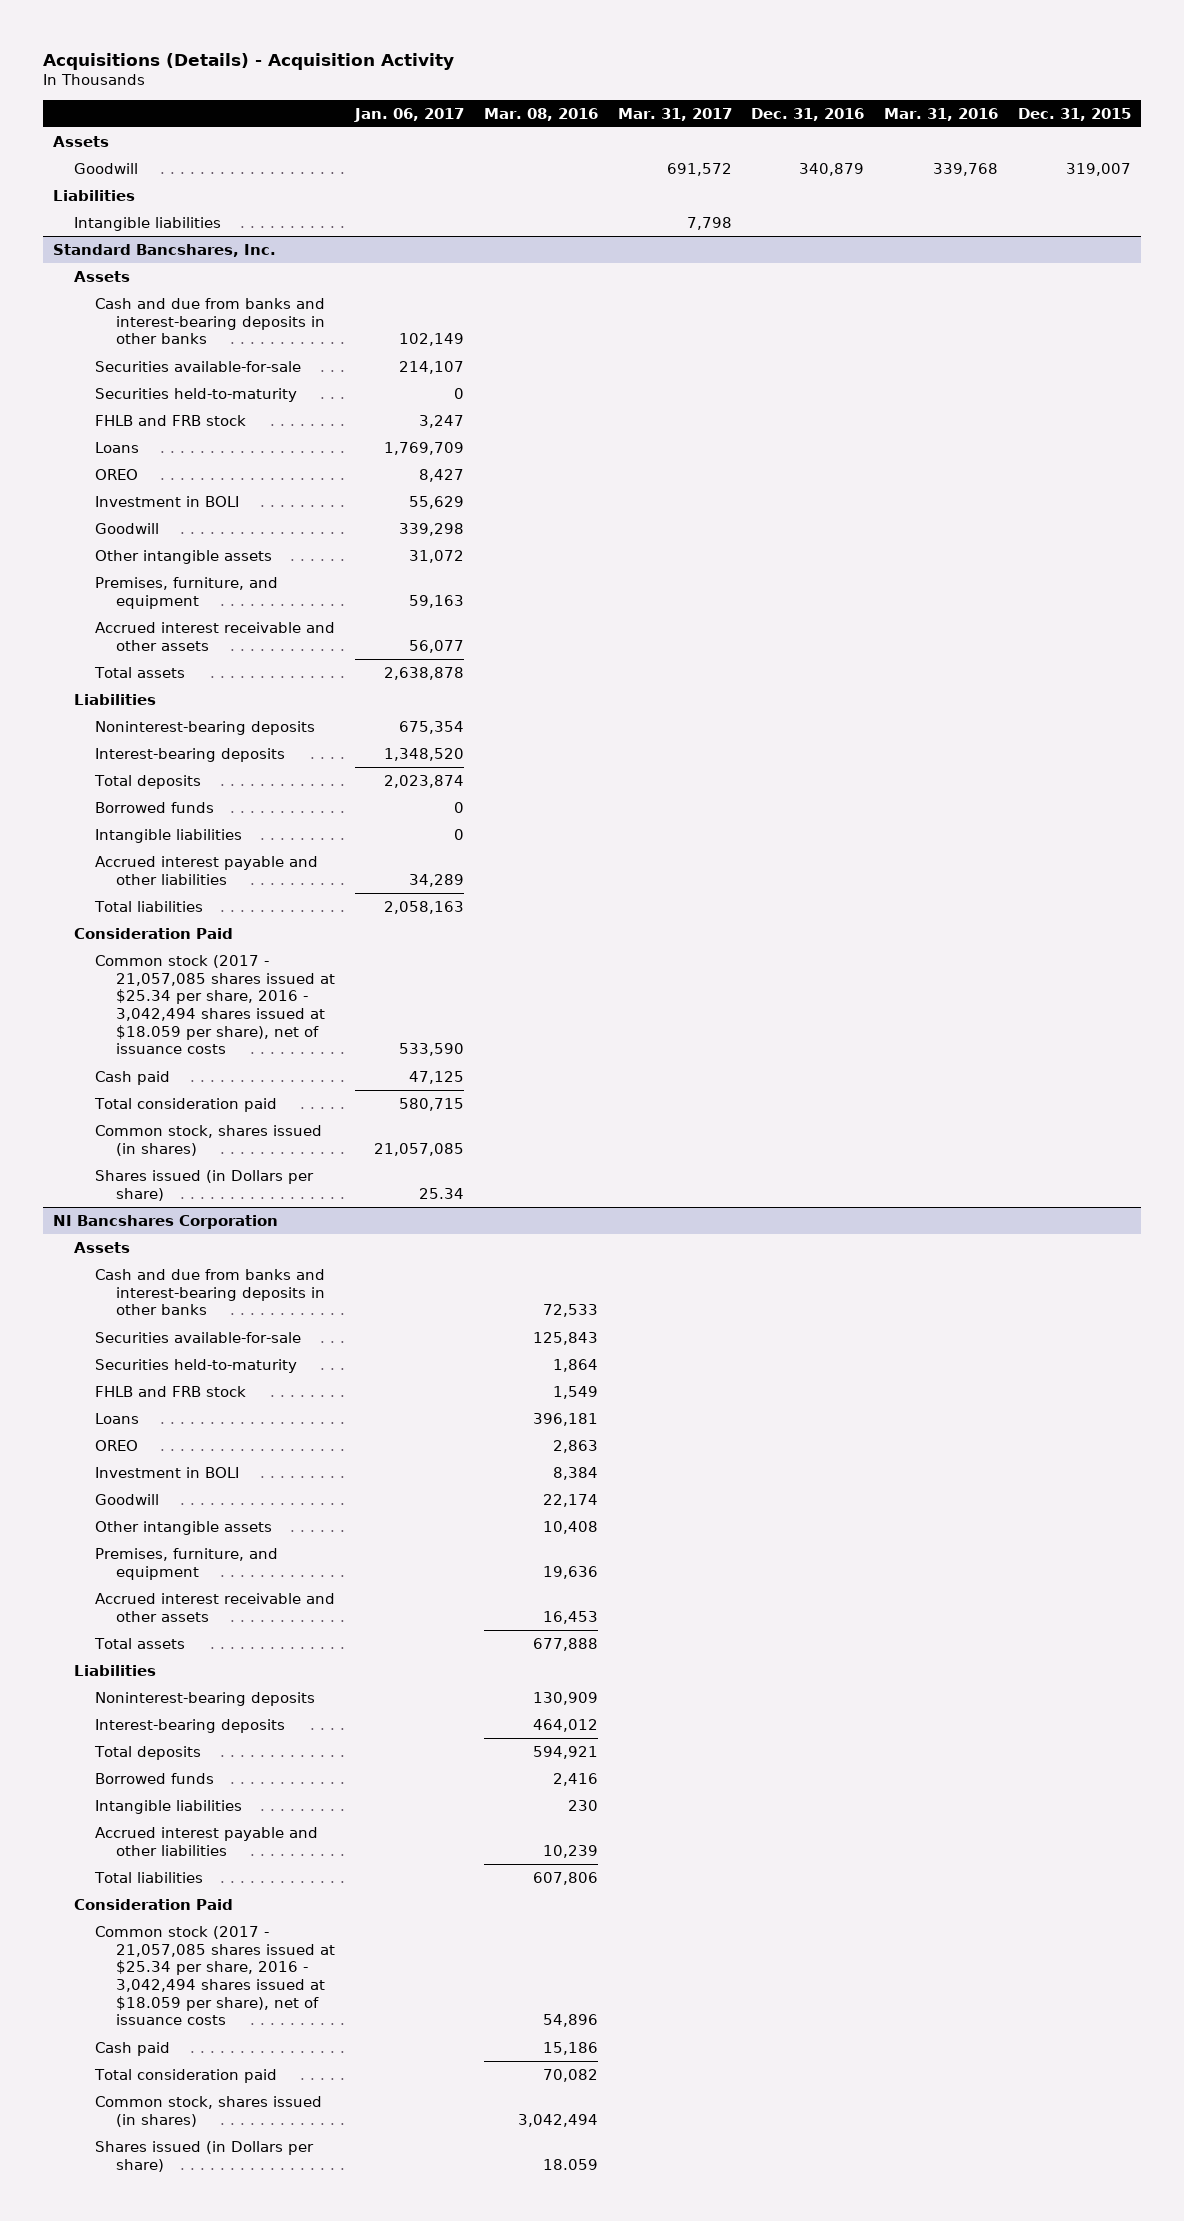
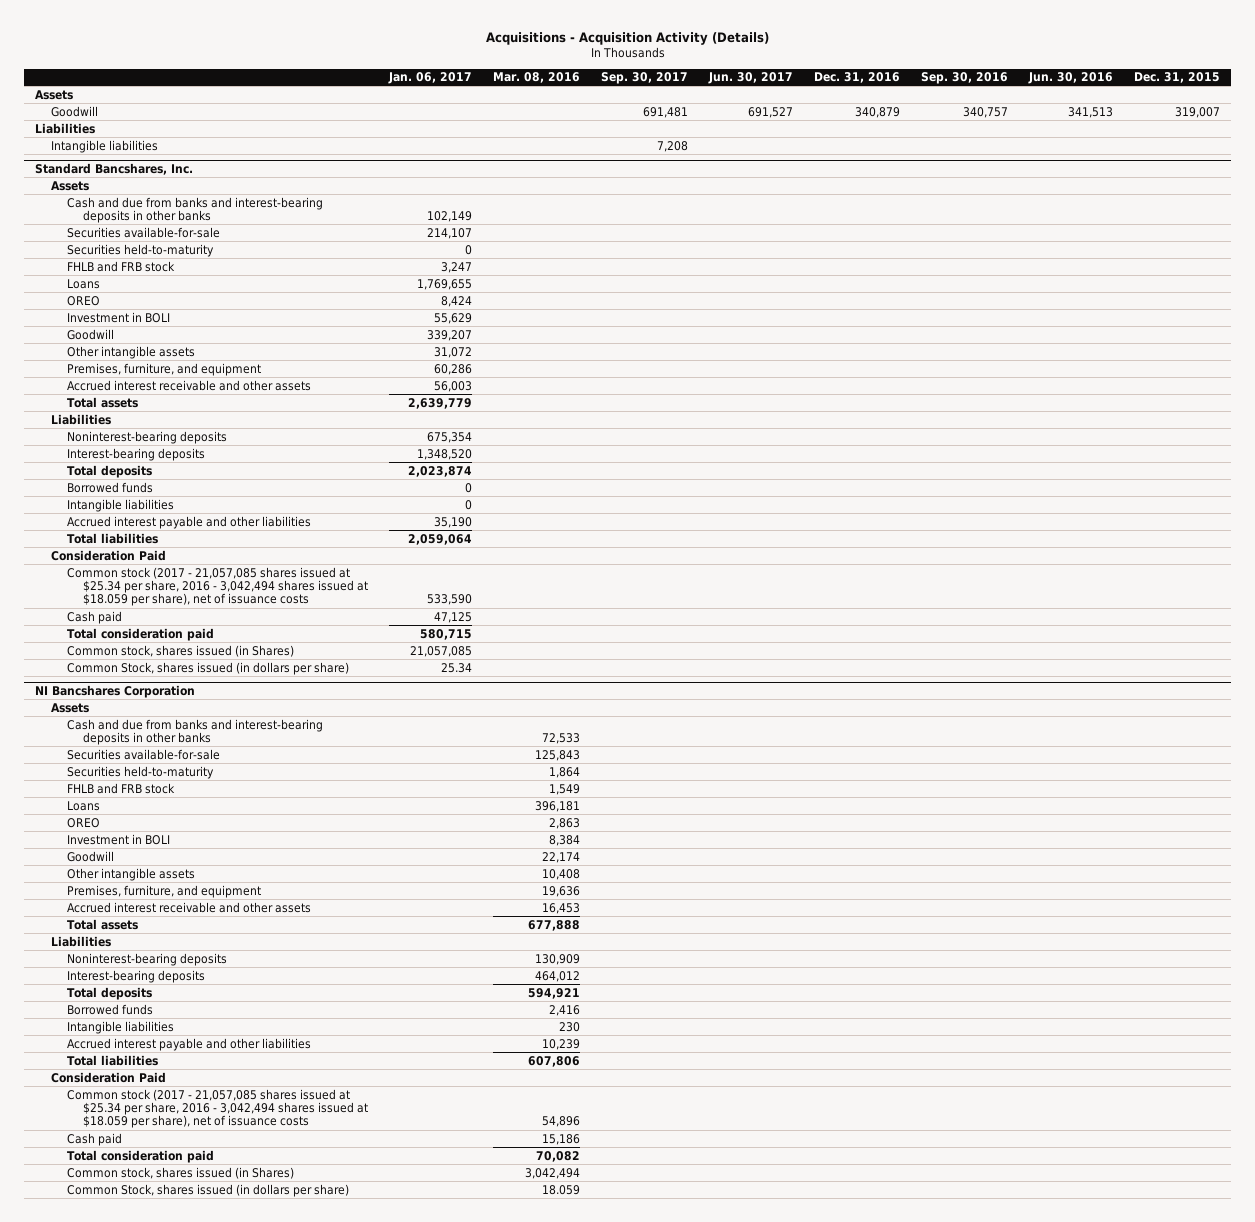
[43,52,455,70] Acquisitions (Details) - Acquisition Activity -> [485,31,769,45] Acquisitions - Acquisition Activity (Details)
[617,107,732,121] Mar. 31, 2017 -> none
[884,107,999,121] Mar. 31, 2016 -> none
none -> [601,72,689,85] Sep. 30, 2017
none -> [708,72,794,85] Jun. 30, 2017
none -> [921,72,1009,85] Sep. 30, 2016
none -> [1028,72,1114,85] Jun. 30, 2016
[383,441,464,455] 1,769,709 -> [417,278,473,290] 1,769,655
[418,468,464,482] 8,427 -> [441,295,473,307] 8,424
[398,522,464,536] 339,298 -> [427,329,473,341] 339,207
[408,594,464,608] 59,163 -> [434,363,473,375] 60,286
[408,639,464,653] 56,077 -> [434,380,473,392] 56,003
[383,666,464,680] 2,638,878 -> [408,397,473,409] 2,639,779
[408,873,464,887] 34,289 -> [434,516,473,528] 35,190
[383,900,464,914] 2,058,163 -> [408,533,473,545] 2,059,064
[95,1124,323,1156] Common stock, shares issued (in shares) -> [67,644,295,657] Common stock, shares issued (in Shares)
[95,1169,315,1201] Shares issued (in Dollars per share) -> [67,661,350,675] Common Stock, shares issued (in dollars per share)
[95,2095,323,2127] Common stock, shares issued (in shares) -> [67,1166,295,1179] Common stock, shares issued (in Shares)
[95,2140,315,2172] Shares issued (in Dollars per share) -> [67,1183,350,1197] Common Stock, shares issued (in dollars per share)

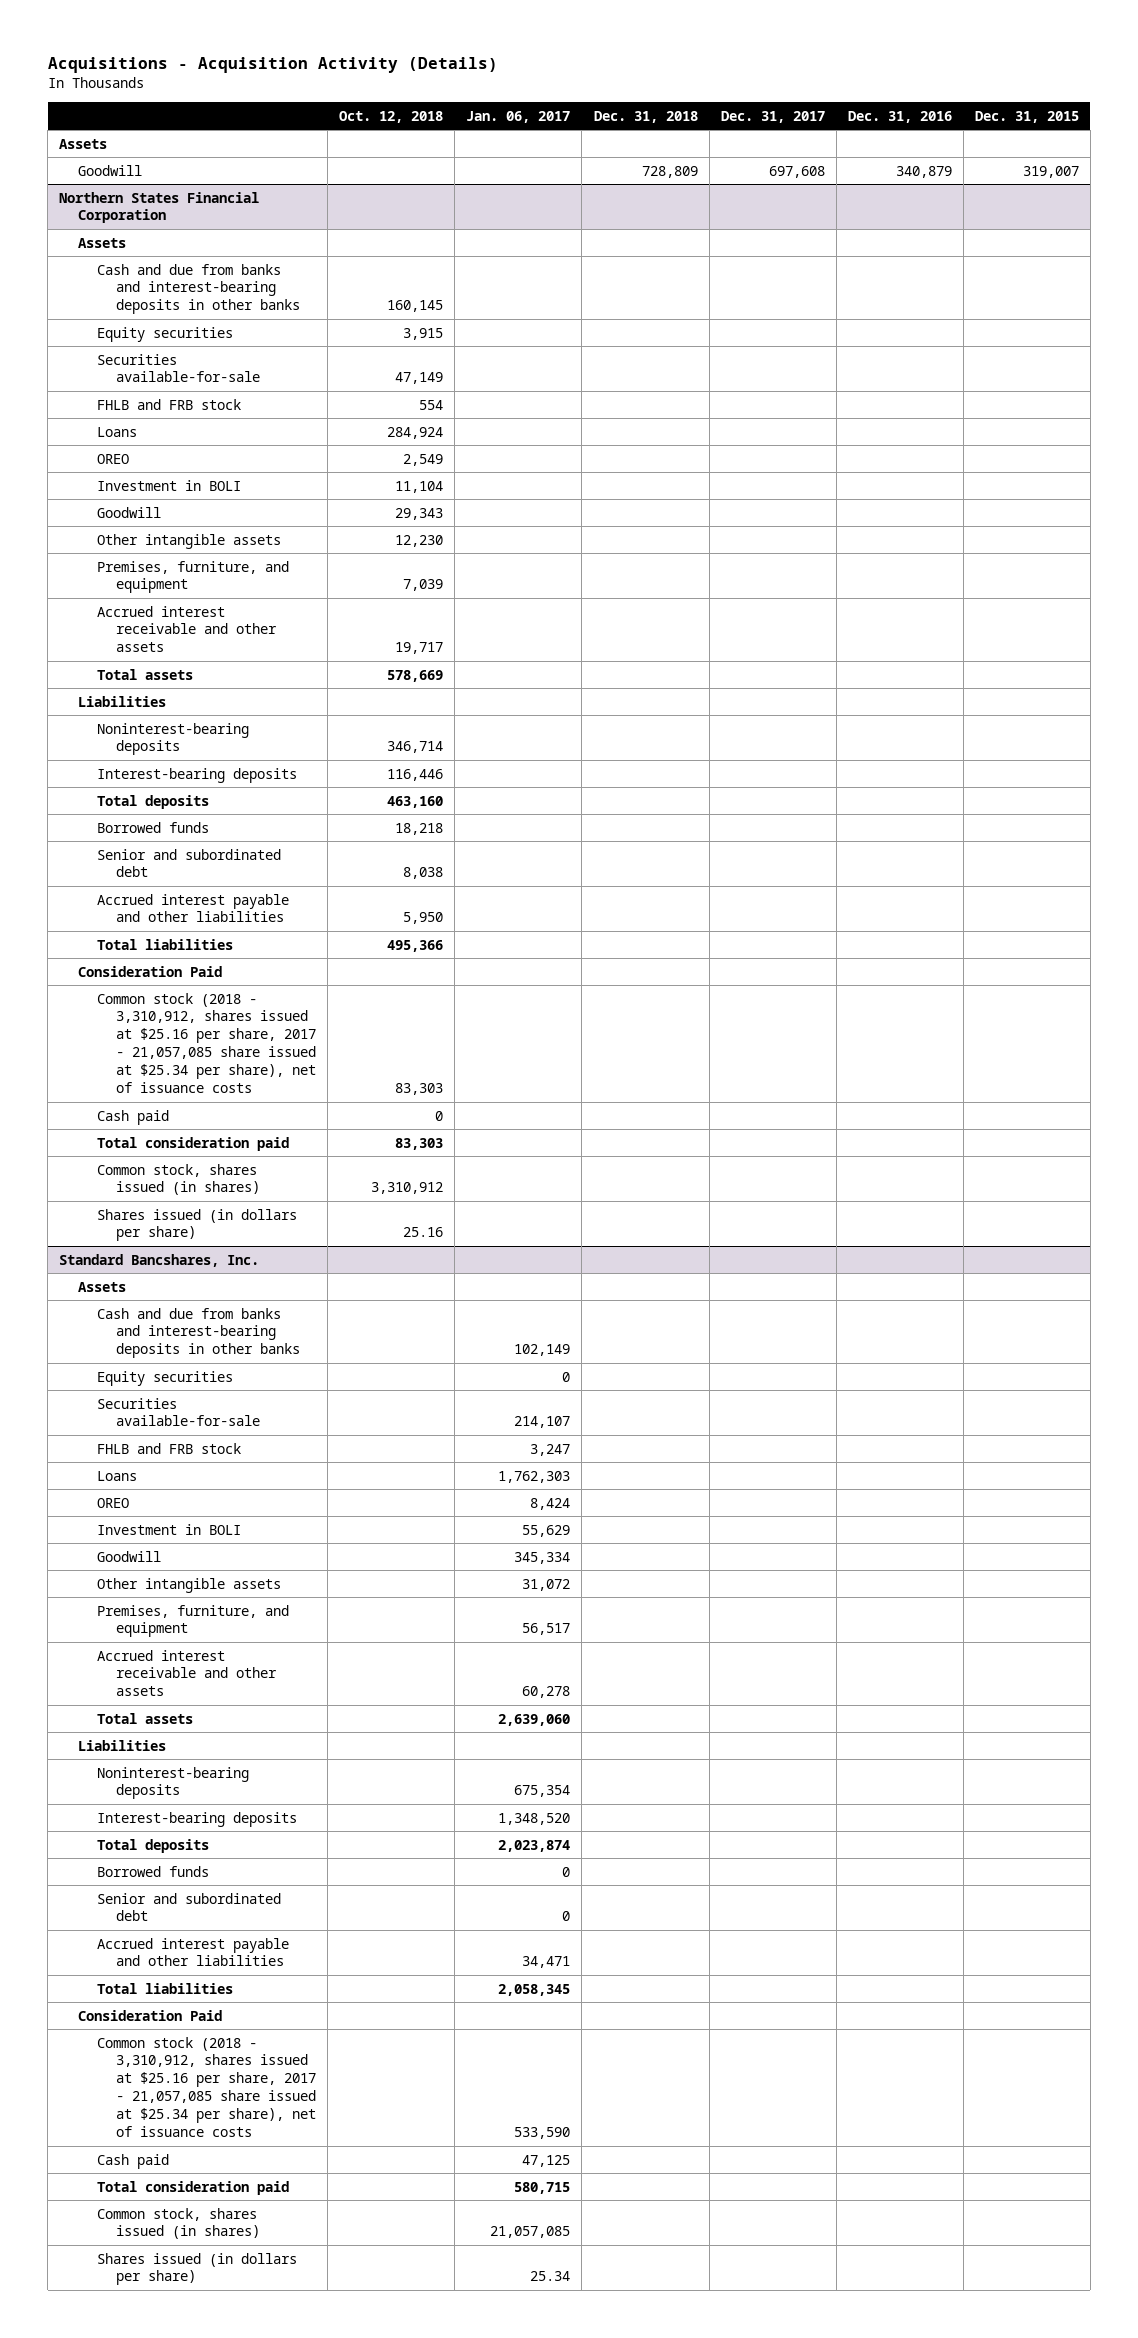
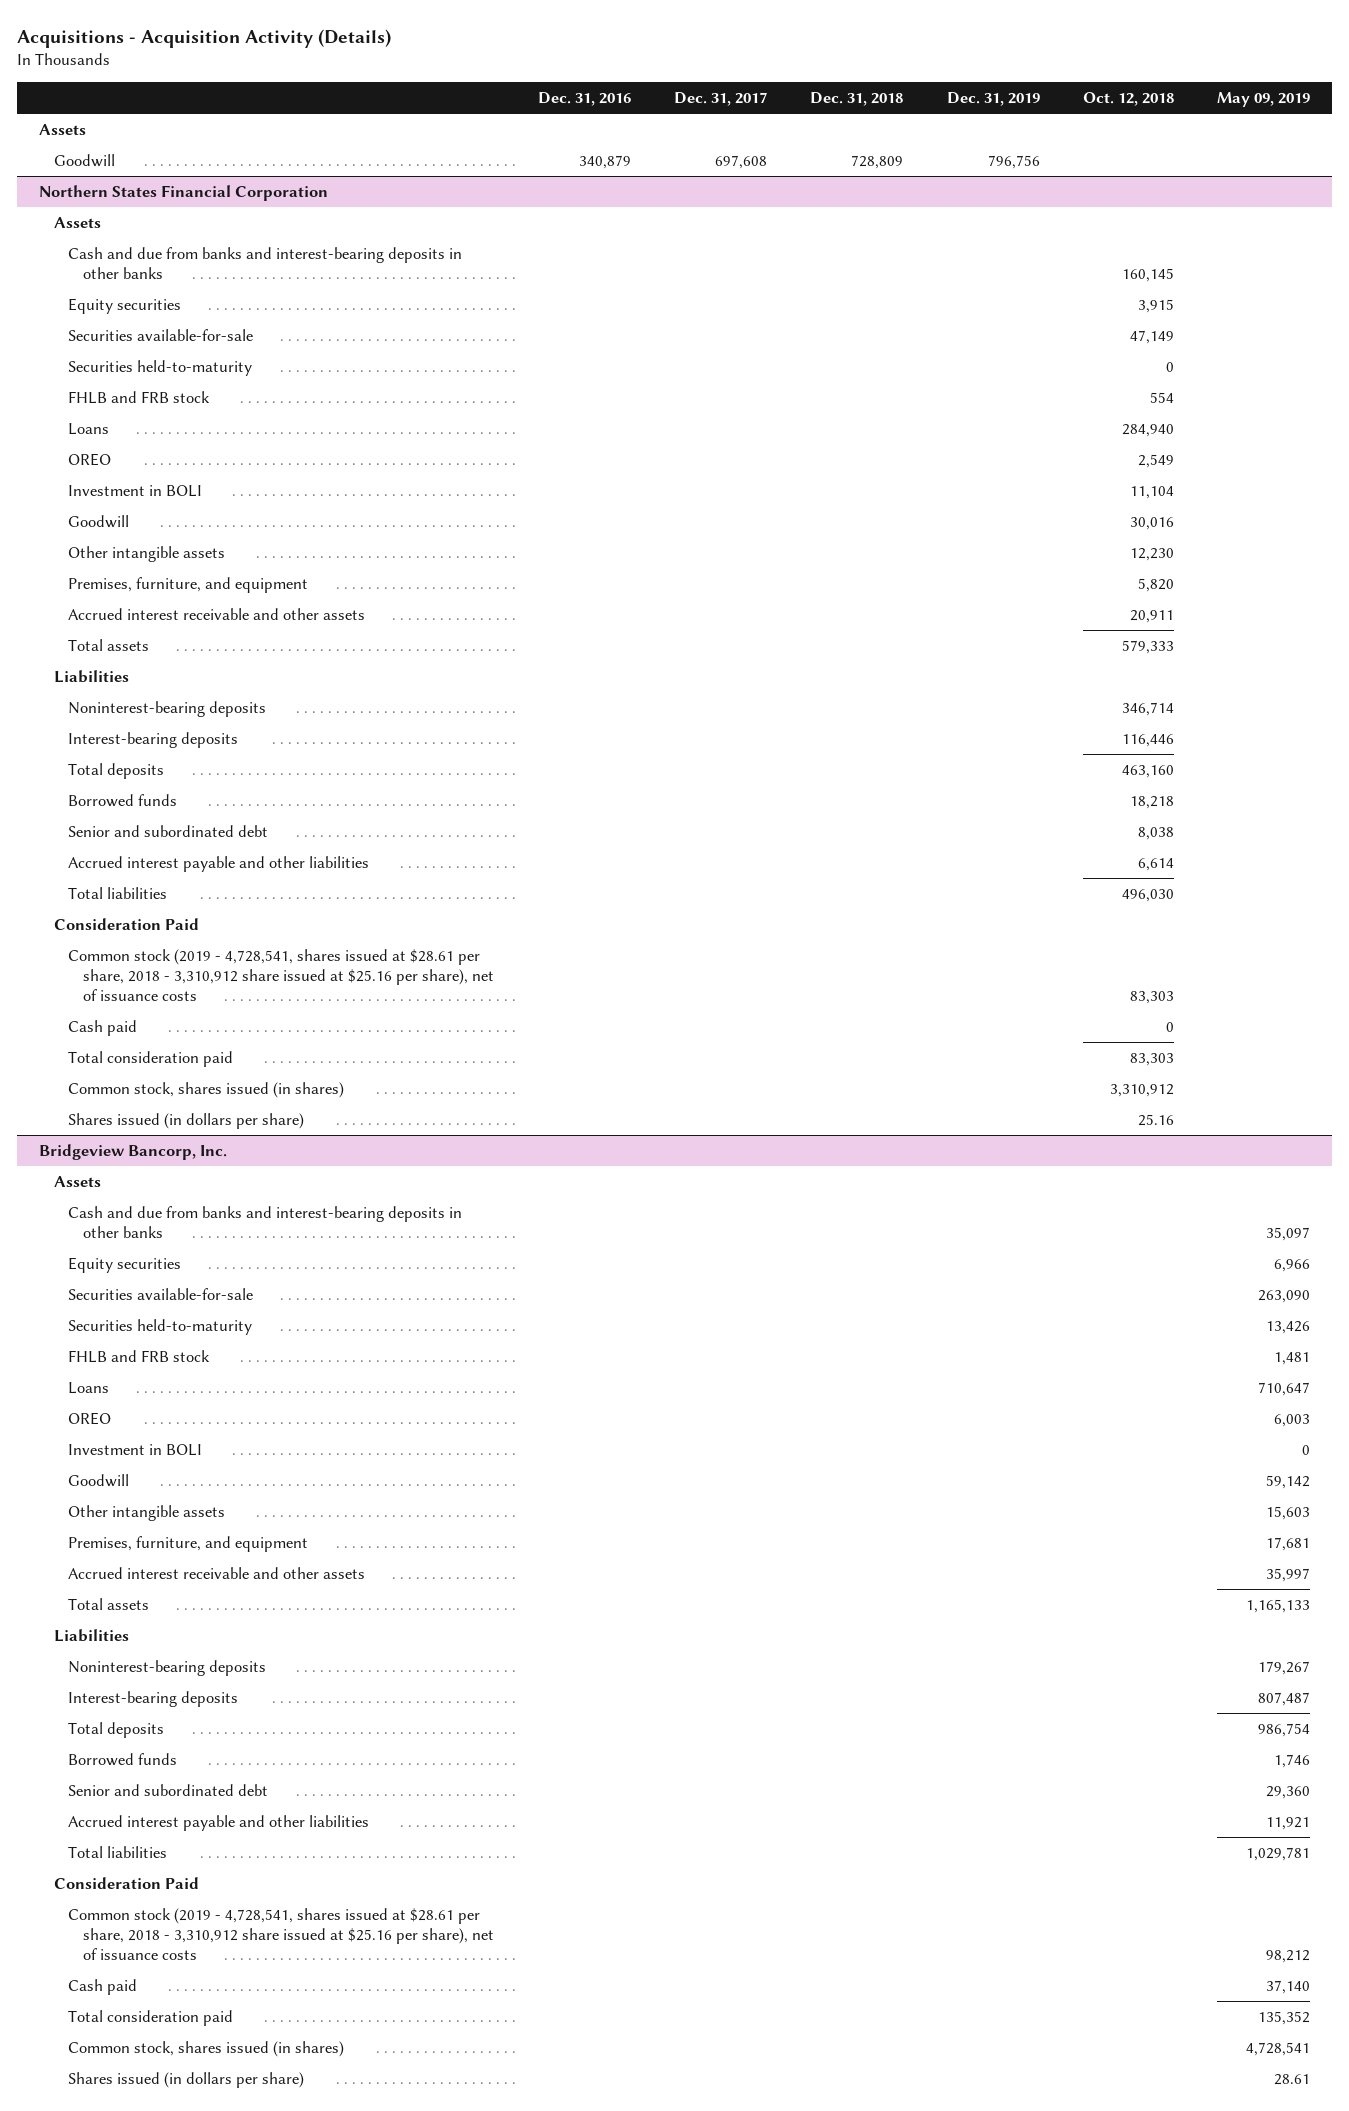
[466,110,571,123] Jan. 06, 2017 -> none
[974,110,1079,123] Dec. 31, 2015 -> none
none -> [946,92,1040,107] Dec. 31, 2019
none -> [1217,92,1311,108] May 09, 2019
none -> [68,360,253,377] Securities held-to-maturity
[387,426,444,439] 284,924 -> [1121,424,1174,438] 284,940
[395,507,444,520] 29,343 -> [1129,517,1174,531] 30,016
[403,579,444,592] 7,039 -> [1137,578,1174,593] 5,820
[395,642,444,655] 19,717 -> [1129,610,1174,624] 20,911
[387,669,444,682] 578,669 -> [1121,640,1174,655] 579,333
[403,912,444,925] 5,950 -> [1137,858,1174,872] 6,614
[387,939,444,952] 495,366 -> [1121,889,1174,903] 496,030
[97,992,317,1094] Common stock (2018 - 3,310,912, shares issued at $25.16 per share, 2017 - 21,057,085 share issued at $25.34 per share), net of issuance costs -> [68,949,495,1001] Common stock (2019 - 4,728,541, shares issued at $28.61 per share, 2018 - 3,310,912 share issued at $25.16 per share), net of issuance costs
[59,1253,260,1267] Standard Bancshares, Inc. -> none
[78,1281,127,1292] Assets -> none
[97,1307,301,1359] Cash and due from banks and interest-bearing deposits in other banks -> none
[97,1370,234,1386] Equity securities -> none
[97,1397,261,1427] Securities available-for-sale -> none
[97,1442,242,1454] FHLB and FRB stock -> none
[97,1470,138,1481] Loans -> none
[97,1497,130,1508] OREO -> none
[97,1523,242,1535] Investment in BOLI -> none
[97,1550,162,1562] Goodwill -> none
[97,1577,282,1593] Other intangible assets -> none
[97,1604,290,1638] Premises, furniture, and equipment -> none
[97,1649,278,1697] Accrued interest receivable and other assets -> none
[97,1712,194,1724] Total assets -> none
[78,1739,167,1751] Liabilities -> none
[97,1766,250,1800] Noninterest-bearing deposits -> none
[97,1811,298,1827] Interest-bearing deposits -> none
[97,1838,210,1853] Total deposits -> none
[97,1865,210,1877] Borrowed funds -> none
[97,1892,282,1922] Senior and subordinated debt -> none
[97,1937,290,1967] Accrued interest payable and other liabilities -> none
[97,1982,234,1994] Total liabilities -> none
[78,2009,223,2021] Consideration Paid -> none
[97,2036,317,2138] Common stock (2018 - 3,310,912, shares issued at $25.16 per share, 2017 - 21,057,085 share issued at $25.34 per share), net of issuance costs -> none
[97,2153,170,2169] Cash paid -> none
[97,2180,290,2195] Total consideration paid -> none
[97,2207,261,2240] Common stock, shares issued (in shares) -> none
[97,2252,298,2286] Shares issued (in dollars per share) -> none
none -> [38,1144,227,1161] Bridgeview Bancorp, Inc.
none -> [53,1176,101,1188] Assets
none -> [68,1206,463,1238] Cash and due from banks and interest-bearing deposits in other banks
none -> [68,1257,182,1274] Equity securities
none -> [68,1288,254,1301] Securities available-for-sale
none -> [68,1319,253,1336] Securities held-to-maturity
none -> [68,1350,211,1364] FHLB and FRB stock
none -> [68,1382,110,1395] Loans
none -> [68,1412,112,1426] OREO
none -> [68,1444,203,1457] Investment in BOLI
none -> [68,1474,130,1488] Goodwill
none -> [68,1505,226,1522] Other intangible assets
none -> [68,1536,309,1553] Premises, furniture, and equipment
none -> [68,1567,366,1580] Accrued interest receivable and other assets
none -> [68,1598,150,1611] Total assets
none -> [53,1629,129,1643] Liabilities
none -> [68,1660,267,1677] Noninterest-bearing deposits
none -> [68,1691,239,1708] Interest-bearing deposits
none -> [68,1722,165,1739] Total deposits
none -> [68,1753,178,1767] Borrowed funds
none -> [68,1784,269,1797] Senior and subordinated debt
none -> [68,1815,370,1832] Accrued interest payable and other liabilities
none -> [68,1846,168,1859] Total liabilities
none -> [53,1877,199,1890] Consideration Paid
none -> [68,1908,495,1960] Common stock (2019 - 4,728,541, shares issued at $28.61 per share, 2018 - 3,310,912 share issued at $25.16 per share), net of issuance costs
none -> [68,1979,138,1996] Cash paid
none -> [68,2010,234,2027] Total consideration paid
none -> [68,2041,345,2058] Common stock, shares issued (in shares)
none -> [68,2072,305,2089] Shares issued (in dollars per share)

